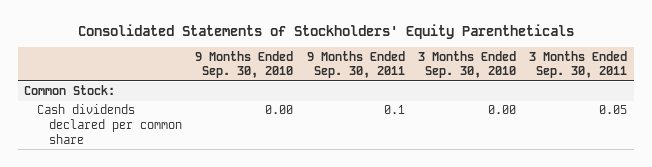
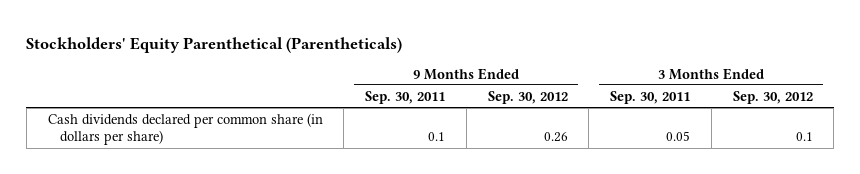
[77,23,574,39] Consolidated Statements of Stockholders' Equity Parentheticals -> [26,36,403,53] Stockholders' Equity Parenthetical (Parentheticals)
[195,50,294,79] 9 Months Ended Sep. 30, 2010 -> none
[418,50,517,79] 3 Months Ended Sep. 30, 2010 -> none
none -> [487,90,568,104] Sep. 30, 2012
none -> [732,90,813,104] Sep. 30, 2012
[24,85,116,96] Common Stock: -> none
[36,104,182,144] Cash dividends declared per common share -> [47,112,323,146] Cash dividends declared per common share (in dollars per share)

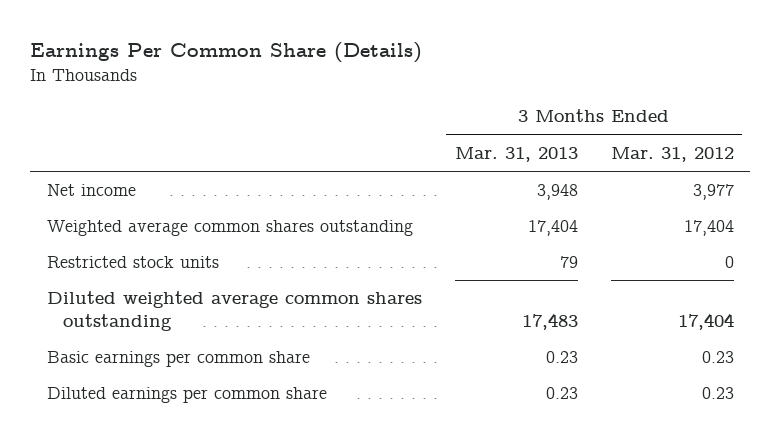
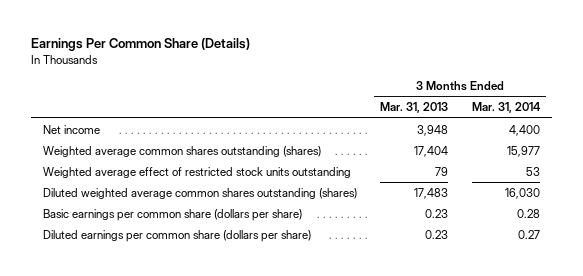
[610,146,734,162] Mar. 31, 2012 -> none
none -> [472,102,542,114] Mar. 31, 2014
[46,220,413,237] Weighted average common shares outstanding -> [42,145,321,157] Weighted average common shares outstanding (shares)
[46,256,219,269] Restricted stock units -> [42,166,351,178] Weighted average effect of restricted stock units outstanding
[46,291,422,331] Diluted weighted average common shares outstanding -> [42,187,357,199] Diluted weighted average common shares outstanding (shares)
[46,351,310,368] Basic earnings per common share -> [42,208,302,221] Basic earnings per common share (dollars per share)
[46,387,327,404] Diluted earnings per common share -> [42,229,311,242] Diluted earnings per common share (dollars per share)

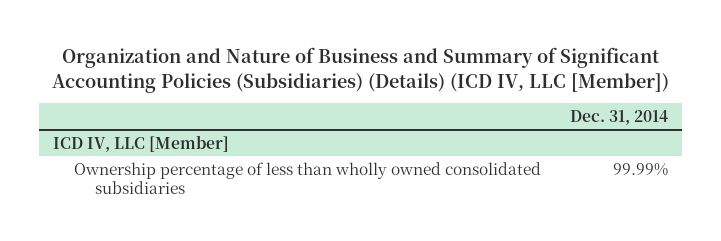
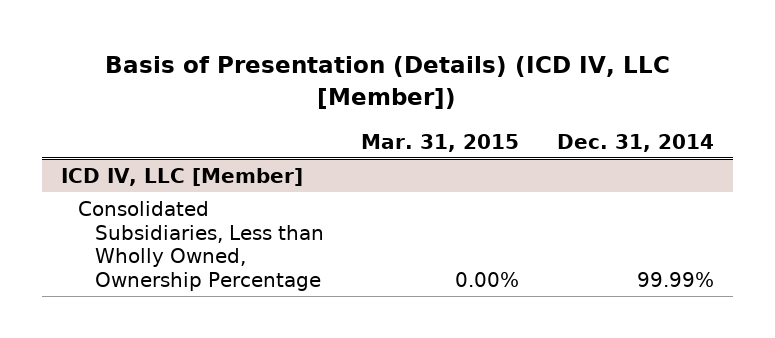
[51,47,669,93] Organization and Nature of Business and Summary of Significant Accounting Policies (Subsidiaries) (Details) (ICD IV, LLC [Member]) -> [105,56,671,109] Basis of Presentation (Details) (ICD IV, LLC [Member])
none -> [361,133,520,152] Mar. 31, 2015
[74,161,542,195] Ownership percentage of less than wholly owned consolidated subsidiaries -> [77,200,324,292] Consolidated Subsidiaries, Less than Wholly Owned, Ownership Percentage

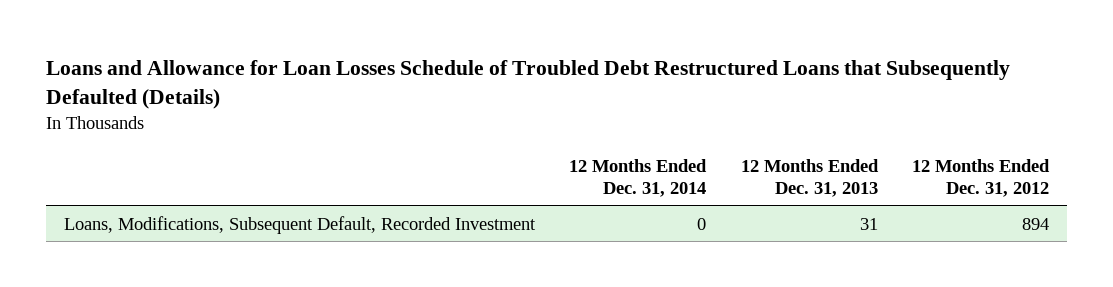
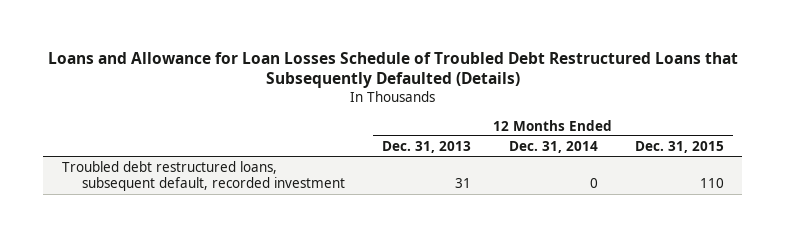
[912,158,1051,197] 12 Months Ended Dec. 31, 2012 -> none
none -> [634,140,724,153] Dec. 31, 2015
[63,215,536,234] Loans, Modifications, Subsequent Default, Recorded Investment -> [61,160,346,192] Troubled debt restructured loans, subsequent default, recorded investment

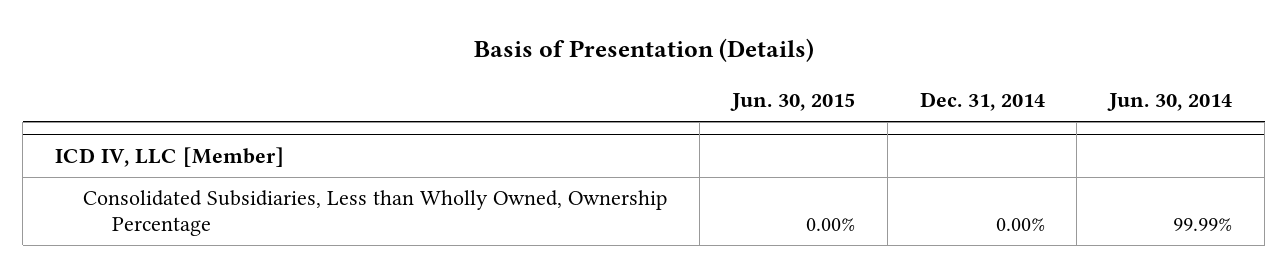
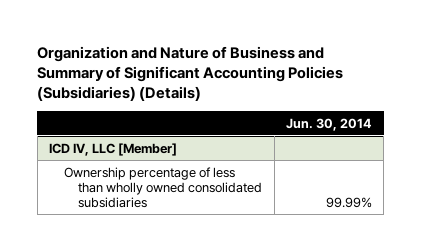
[473,37,814,62] Basis of Presentation (Details) -> [37,45,344,102] Organization and Nature of Business and Summary of Significant Accounting Policies (Subsidiaries) (Details)
[730,93,856,112] Jun. 30, 2015 -> none
[919,92,1045,112] Dec. 31, 2014 -> none
[83,190,668,237] Consolidated Subsidiaries, Less than Wholly Owned, Ownership Percentage -> [63,166,263,208] Ownership percentage of less than wholly owned consolidated subsidiaries

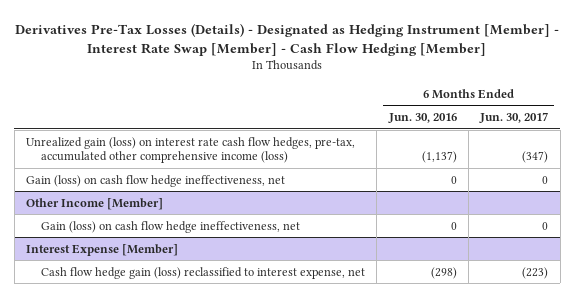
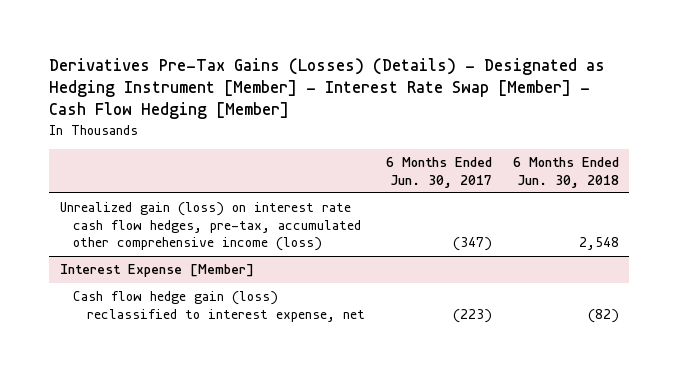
[15,22,560,56] Derivatives Pre-Tax Losses (Details) - Designated as Hedging Instrument [Member] - Interest Rate Swap [Member] - Cash Flow Hedging [Member] -> [49,58,606,120] Derivatives Pre-Tax Gains (Losses) (Details) - Designated as Hedging Instrument [Member] - Interest Rate Swap [Member] - Cash Flow Hedging [Member]
[387,113,457,124] Jun. 30, 2016 -> none
none -> [512,157,619,188] 6 Months Ended Jun. 30, 2018
[26,174,286,187] Gain (loss) on cash flow hedge ineffectiveness, net -> none
[26,197,164,210] Other Income [Member] -> none
[41,220,301,233] Gain (loss) on cash flow hedge ineffectiveness, net -> none

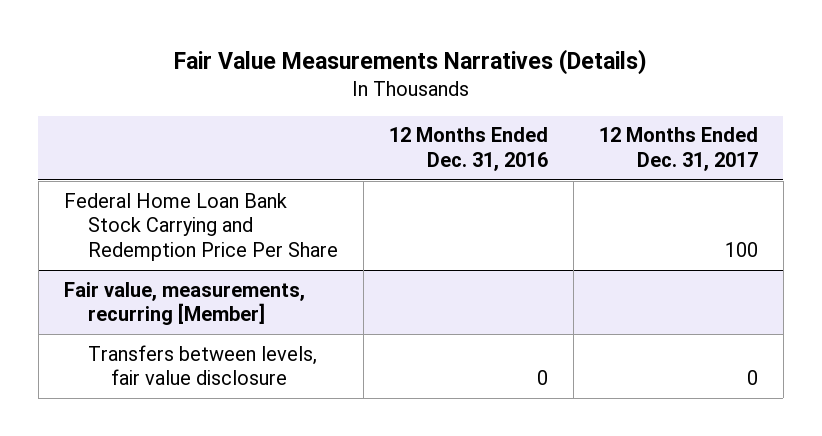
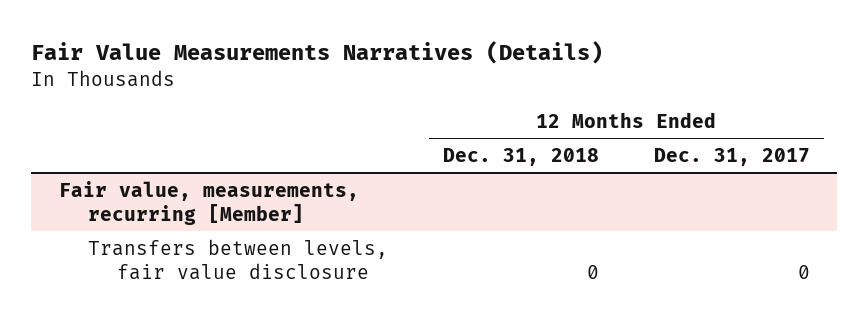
[388,127,548,172] 12 Months Ended Dec. 31, 2016 -> none
none -> [442,147,599,166] Dec. 31, 2018
[64,192,338,262] Federal Home Loan Bank Stock Carrying and Redemption Price Per Share -> none

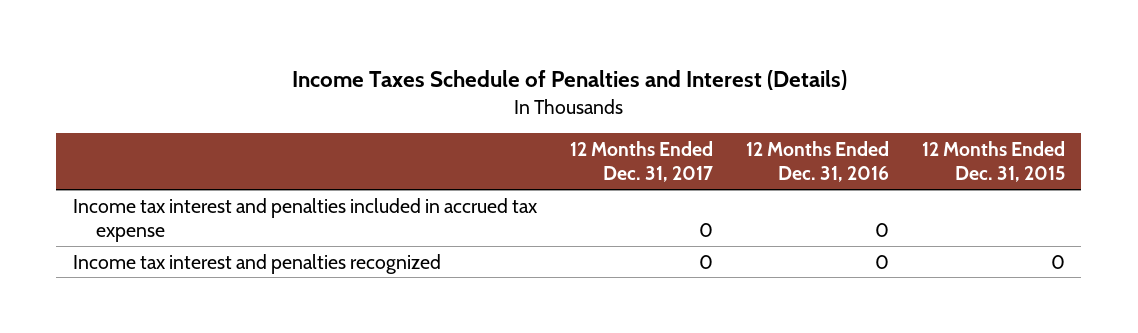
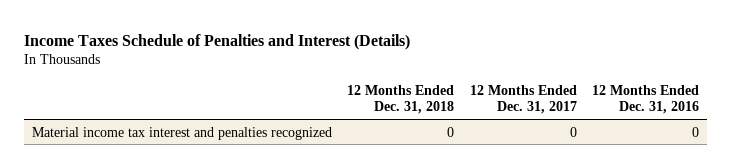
[921,140,1065,183] 12 Months Ended Dec. 31, 2015 -> none
none -> [347,85,455,115] 12 Months Ended Dec. 31, 2018
[72,197,538,243] Income tax interest and penalties included in accrued tax expense -> none
[72,253,441,274] Income tax interest and penalties recognized -> [31,126,332,140] Material income tax interest and penalties recognized

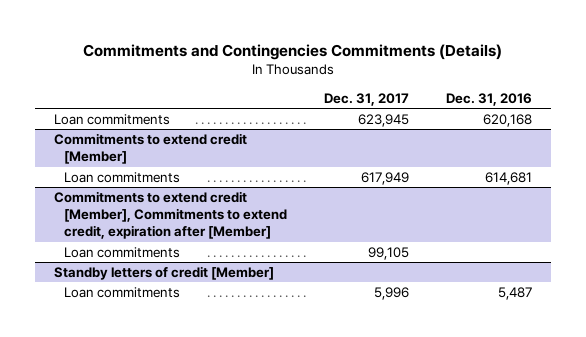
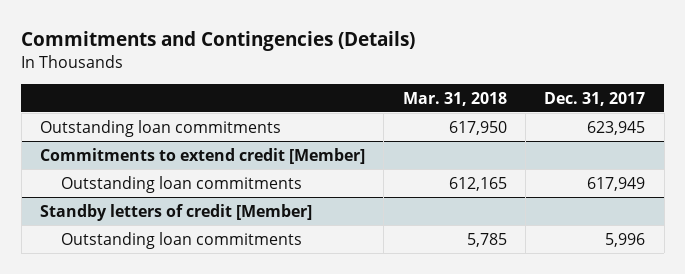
[82,44,502,61] Commitments and Contingencies Commitments (Details) -> [21,31,416,52] Commitments and Contingencies (Details)
[446,92,533,106] Dec. 31, 2016 -> none
none -> [402,91,507,106] Mar. 31, 2018
[53,113,170,125] Loan commitments -> [40,119,282,137] Outstanding loan commitments
[53,190,288,240] Commitments to extend credit [Member], Commitments to extend credit, expiration after [Member] -> none
[64,246,181,258] Loan commitments -> none
[64,171,181,183] Loan commitments -> [60,175,302,193] Outstanding loan commitments
[64,286,181,298] Loan commitments -> [60,231,302,249] Outstanding loan commitments

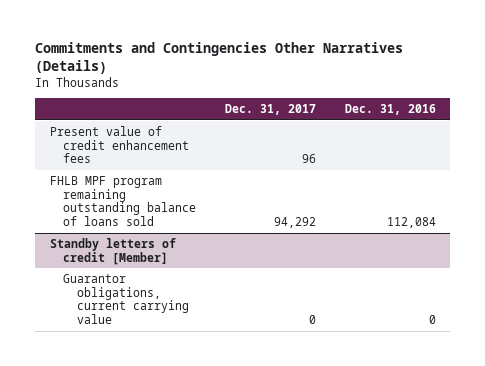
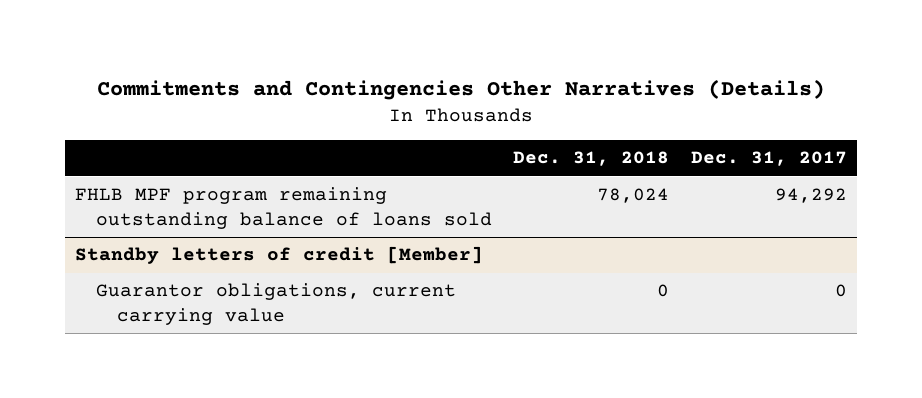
[344,104,436,116] Dec. 31, 2016 -> none
none -> [513,151,670,167] Dec. 31, 2018
[49,125,190,164] Present value of credit enhancement fees -> none

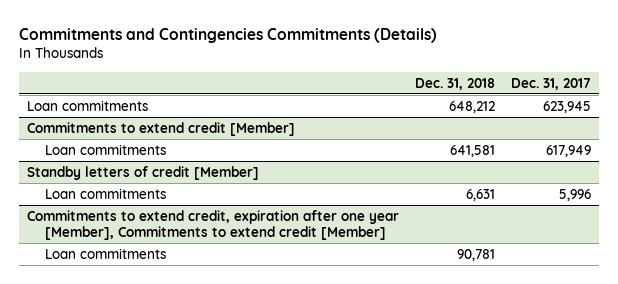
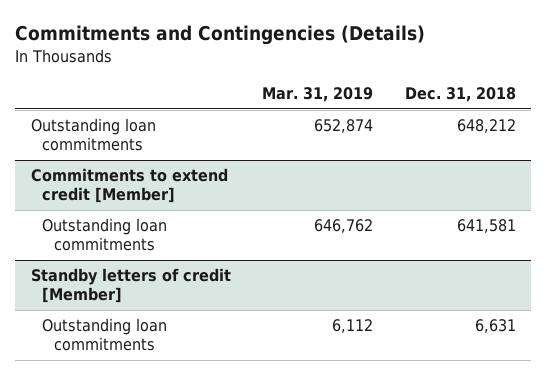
[19,28,438,44] Commitments and Contingencies Commitments (Details) -> [14,25,425,46] Commitments and Contingencies (Details)
[511,77,592,90] Dec. 31, 2017 -> none
none -> [262,87,374,103] Mar. 31, 2019
[27,99,149,111] Loan commitments -> [30,118,156,152] Outstanding loan commitments
[45,143,167,155] Loan commitments -> [42,218,168,252] Outstanding loan commitments
[27,209,400,241] Commitments to extend credit, expiration after one year [Member], Commitments to extend credit [Member] -> none
[45,247,167,259] Loan commitments -> none
[45,187,167,199] Loan commitments -> [42,318,168,352] Outstanding loan commitments

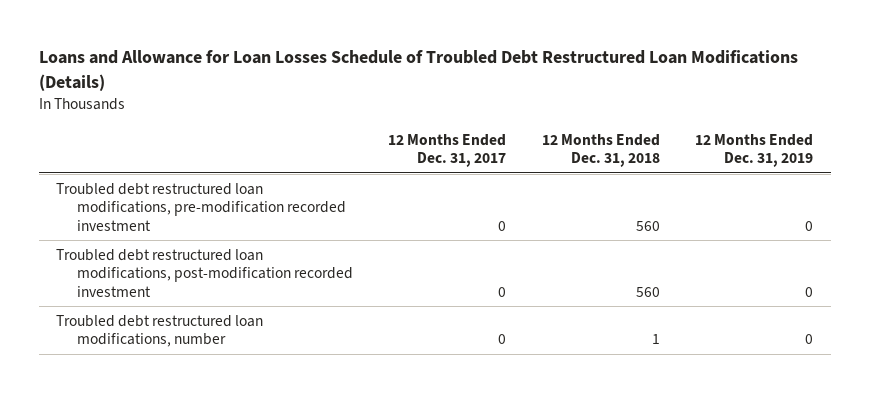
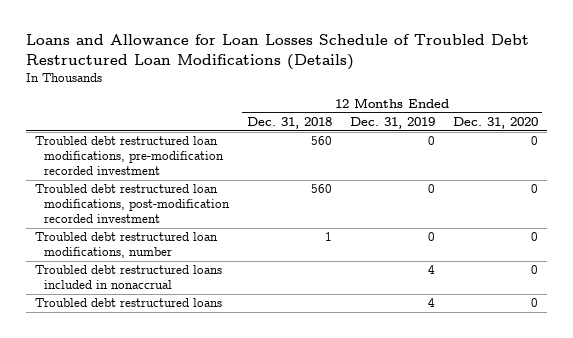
[388,133,507,168] 12 Months Ended Dec. 31, 2017 -> none
none -> [452,116,538,129] Dec. 31, 2020
none -> [34,265,222,290] Troubled debt restructured loans included in nonaccrual
none -> [34,298,222,308] Troubled debt restructured loans

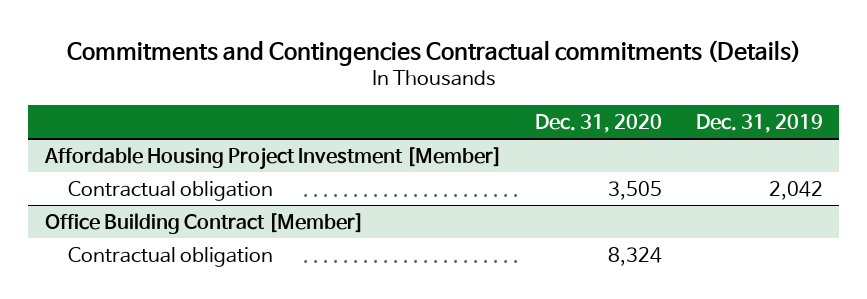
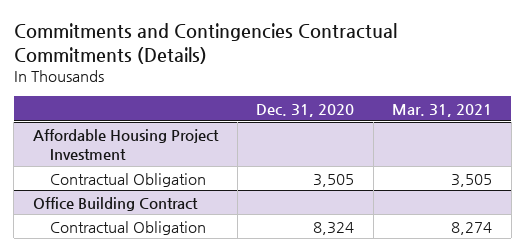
[66,39,801,66] Commitments and Contingencies Contractual commitments (Details) -> [13,23,397,64] Commitments and Contingencies Contractual Commitments (Details)
[695,113,823,133] Dec. 31, 2019 -> none
none -> [392,103,493,117] Mar. 31, 2021
[43,146,502,170] Affordable Housing Project Investment [Member] -> [32,128,219,160] Affordable Housing Project Investment
[67,180,273,201] Contractual obligation -> [49,172,206,187] Contractual Obligation
[44,212,364,234] Office Building Contract [Member] -> [32,196,198,211] Office Building Contract
[67,246,273,267] Contractual obligation -> [49,220,206,235] Contractual Obligation

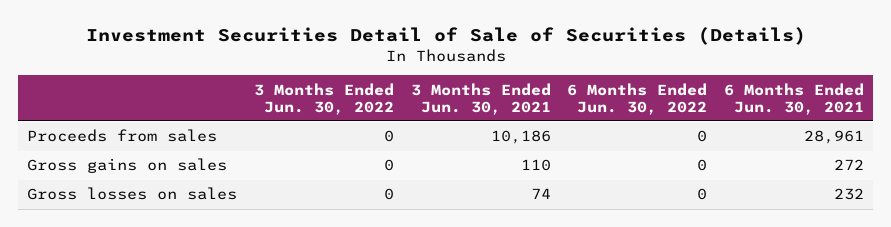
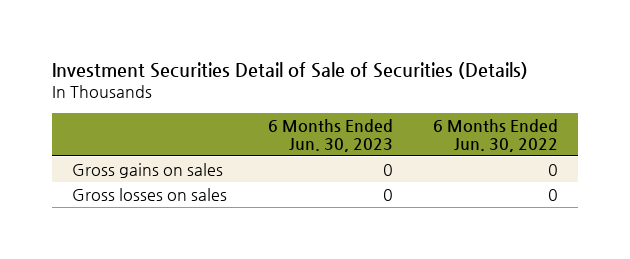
[253,82,394,115] 3 Months Ended Jun. 30, 2022 -> none
[410,82,551,115] 3 Months Ended Jun. 30, 2021 -> none
[724,82,865,115] 6 Months Ended Jun. 30, 2021 -> none
none -> [267,118,393,152] 6 Months Ended Jun. 30, 2023
[26,129,217,143] Proceeds from sales -> none

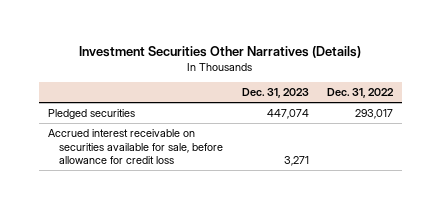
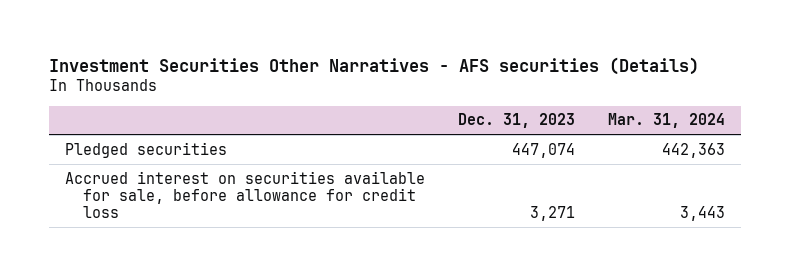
[79,45,362,58] Investment Securities Other Narratives (Details) -> [49,56,700,75] Investment Securities Other Narratives - AFS securities (Details)
[326,88,394,99] Dec. 31, 2022 -> none
none -> [607,113,725,129] Mar. 31, 2024
[47,129,224,165] Accrued interest receivable on securities available for sale, before allowance for credit loss -> [65,170,426,219] Accrued interest on securities available for sale, before allowance for credit loss

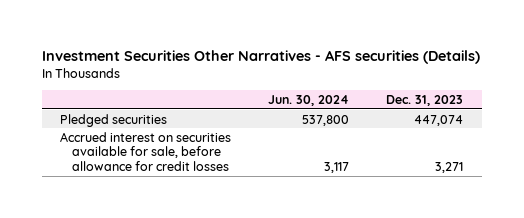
[607,113,725,129] Mar. 31, 2024 -> none
none -> [268,95,350,107] Jun. 30, 2024
[65,170,426,219] Accrued interest on securities available for sale, before allowance for credit loss -> [60,131,232,172] Accrued interest on securities available for sale, before allowance for credit losses

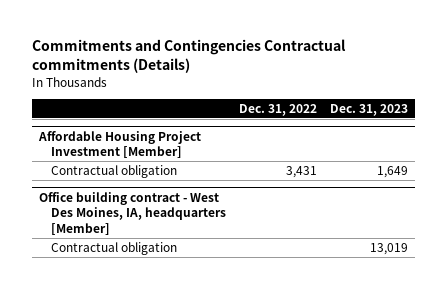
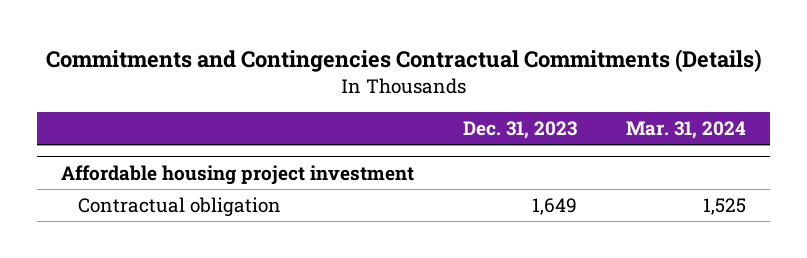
[32,39,347,74] Commitments and Contingencies Contractual commitments (Details) -> [45,48,762,72] Commitments and Contingencies Contractual Commitments (Details)
[239,103,318,116] Dec. 31, 2022 -> none
none -> [625,120,746,139] Mar. 31, 2024
[37,130,201,159] Affordable Housing Project Investment [Member] -> [61,164,415,185] Affordable housing project investment
[38,191,227,236] Office building contract - West Des Moines, IA, headquarters [Member] -> none
[51,241,178,255] Contractual obligation -> none

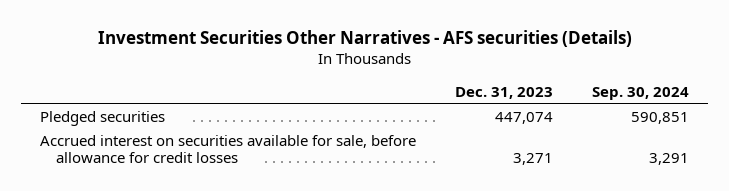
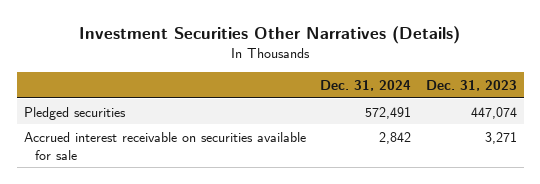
[97,29,632,47] Investment Securities Other Narratives - AFS securities (Details) -> [79,25,461,44] Investment Securities Other Narratives (Details)
[591,86,689,100] Sep. 30, 2024 -> none
none -> [320,79,412,91] Dec. 31, 2024
[40,134,417,164] Accrued interest on securities available for sale, before allowance for credit losses -> [23,131,306,160] Accrued interest receivable on securities available for sale

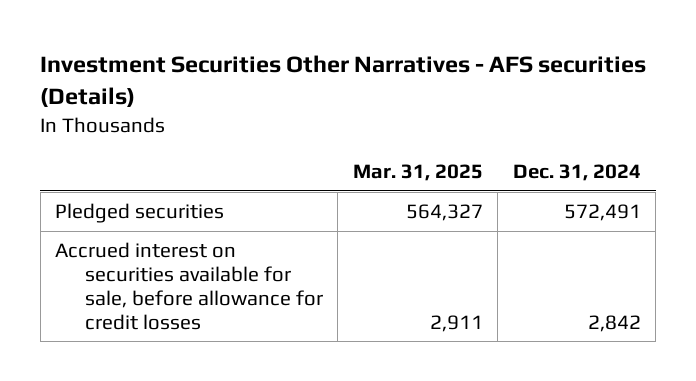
[79,25,461,44] Investment Securities Other Narratives (Details) -> [40,55,647,107] Investment Securities Other Narratives - AFS securities (Details)
[425,79,517,91] Dec. 31, 2023 -> none
none -> [352,164,483,182] Mar. 31, 2025
[23,131,306,160] Accrued interest receivable on securities available for sale -> [55,242,324,330] Accrued interest on securities available for sale, before allowance for credit losses

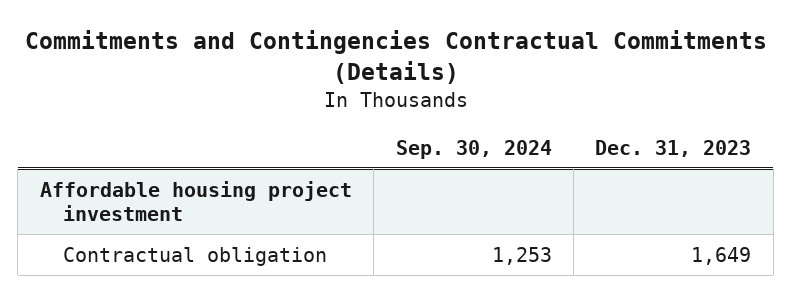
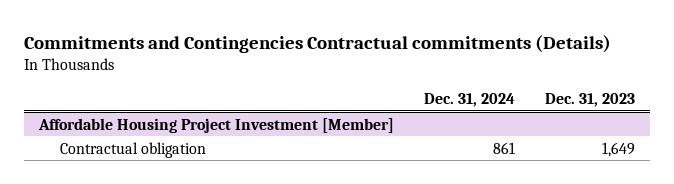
[24,30,767,85] Commitments and Contingencies Contractual Commitments (Details) -> [24,34,612,53] Commitments and Contingencies Contractual commitments (Details)
[395,139,552,159] Sep. 30, 2024 -> none
none -> [424,93,516,108] Dec. 31, 2024
[39,180,352,222] Affordable housing project investment -> [38,117,395,133] Affordable Housing Project Investment [Member]

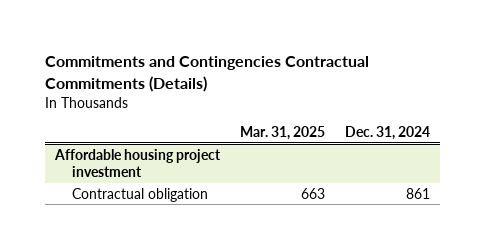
[24,34,612,53] Commitments and Contingencies Contractual commitments (Details) -> [44,55,369,92] Commitments and Contingencies Contractual Commitments (Details)
[545,93,636,108] Dec. 31, 2023 -> none
none -> [240,126,326,141] Mar. 31, 2025
[38,117,395,133] Affordable Housing Project Investment [Member] -> [53,148,221,178] Affordable housing project investment

